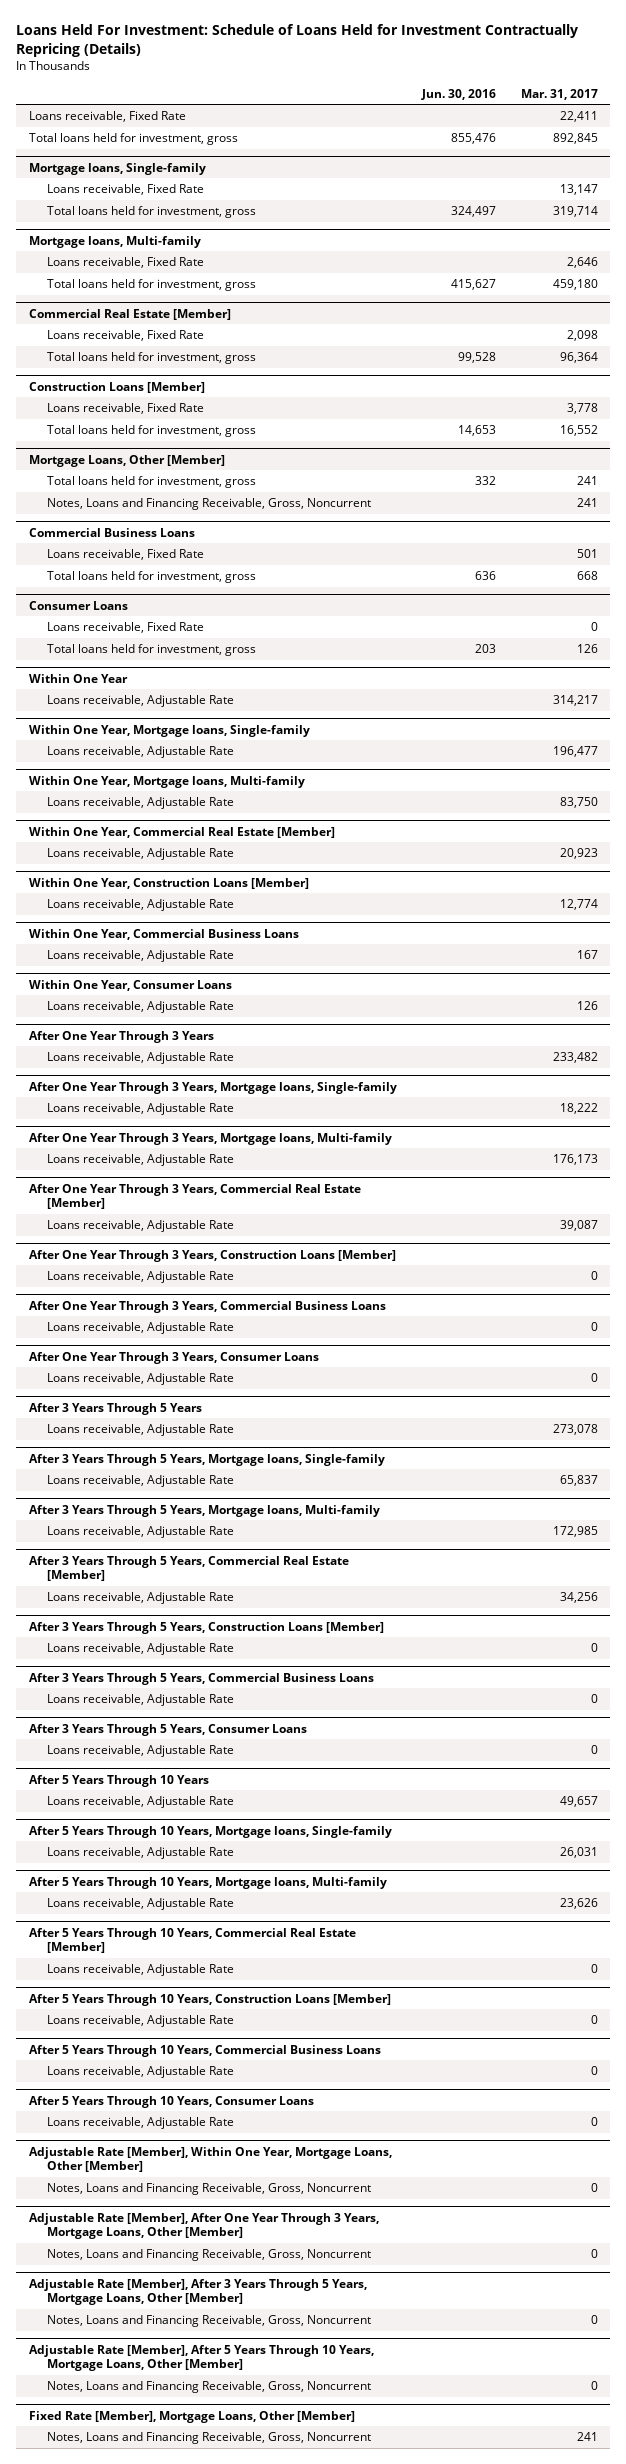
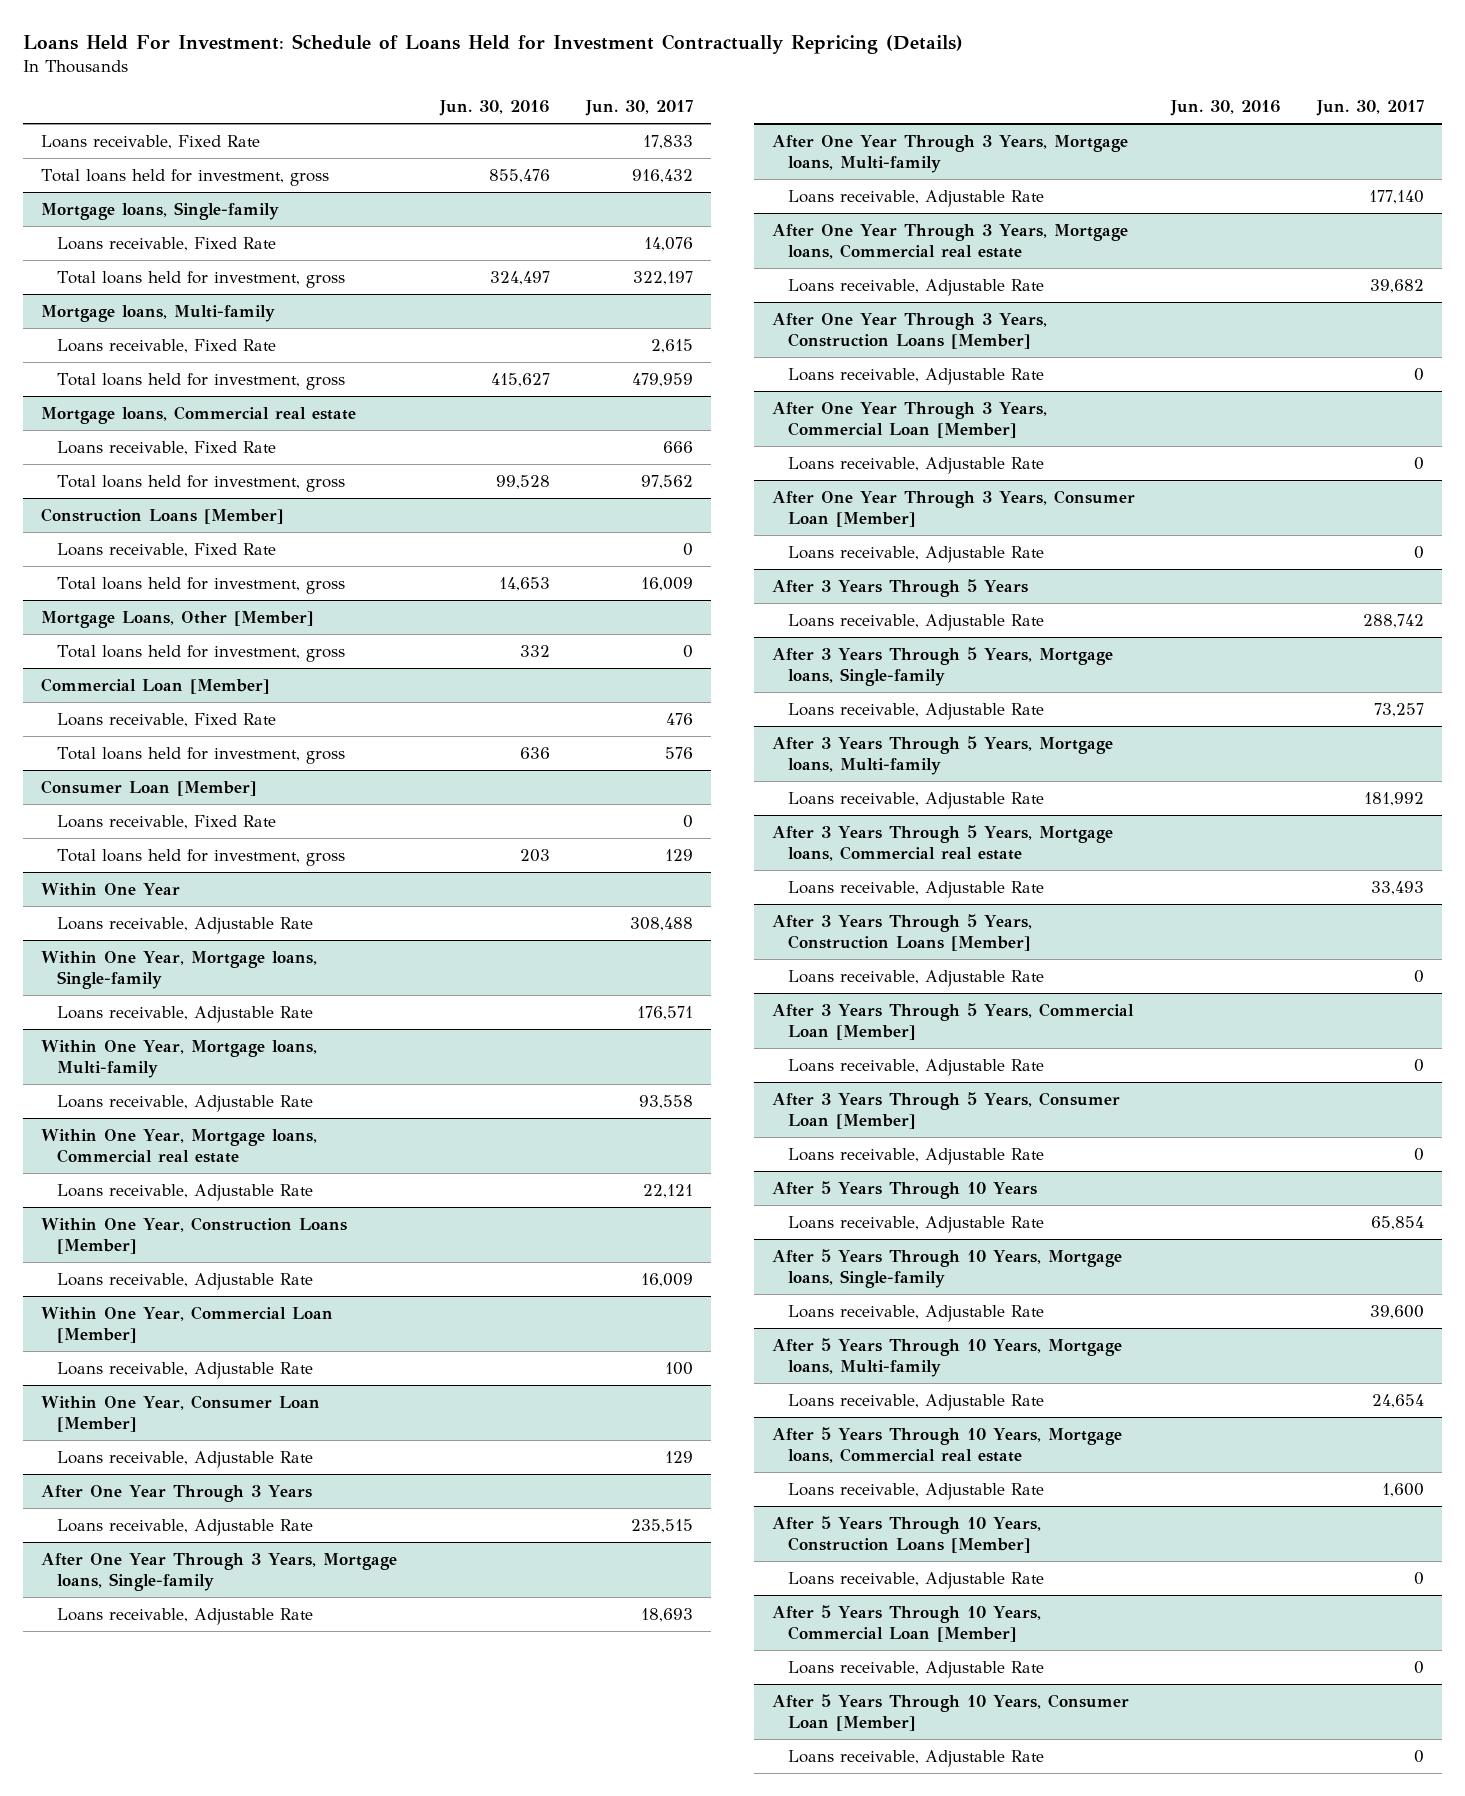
[520,88,598,100] Mar. 31, 2017 -> none
none -> [585,99,694,116] Jun. 30, 2017
[28,308,231,320] Commercial Real Estate [Member] -> [41,405,357,424] Mortgage loans, Commercial real estate
[46,498,371,511] Notes, Loans and Financing Receivable, Gross, Noncurrent -> none
[28,527,195,537] Commercial Business Loans -> [41,677,271,694] Commercial Loan [Member]
[28,600,128,610] Consumer Loans -> [41,779,258,796] Consumer Loan [Member]
[28,826,335,838] Within One Year, Commercial Real Estate [Member] -> [41,1128,318,1163] Within One Year, Mortgage loans, Commercial real estate
[28,928,299,940] Within One Year, Commercial Business Loans -> [41,1305,334,1343] Within One Year, Commercial Loan [Member]
[28,979,232,991] Within One Year, Consumer Loans -> [41,1394,321,1432] Within One Year, Consumer Loan [Member]
[28,1183,361,1210] After One Year Through 3 Years, Commercial Real Estate [Member] -> [771,223,1128,259] After One Year Through 3 Years, Mortgage loans, Commercial real estate
[28,1300,386,1313] After One Year Through 3 Years, Commercial Business Loans -> [771,401,1047,438] After One Year Through 3 Years, Commercial Loan [Member]
[28,1351,319,1364] After One Year Through 3 Years, Consumer Loans -> [771,489,1135,527] After One Year Through 3 Years, Consumer Loan [Member]
[28,1555,349,1582] After 3 Years Through 5 Years, Commercial Real Estate [Member] -> [771,824,1113,861] After 3 Years Through 5 Years, Mortgage loans, Commercial real estate
[28,1672,374,1685] After 3 Years Through 5 Years, Commercial Business Loans -> [771,1002,1134,1040] After 3 Years Through 5 Years, Commercial Loan [Member]
[28,1723,307,1736] After 3 Years Through 5 Years, Consumer Loans -> [771,1091,1120,1129] After 3 Years Through 5 Years, Consumer Loan [Member]
[28,1927,356,1954] After 5 Years Through 10 Years, Commercial Real Estate [Member] -> [771,1426,1122,1463] After 5 Years Through 10 Years, Mortgage loans, Commercial real estate
[28,2044,381,2057] After 5 Years Through 10 Years, Commercial Business Loans -> [771,1604,1041,1642] After 5 Years Through 10 Years, Commercial Loan [Member]
[28,2095,314,2108] After 5 Years Through 10 Years, Consumer Loans -> [771,1693,1129,1731] After 5 Years Through 10 Years, Consumer Loan [Member]
[28,2146,392,2173] Adjustable Rate [Member], Within One Year, Mortgage Loans, Other [Member] -> none
[46,2183,371,2196] Notes, Loans and Financing Receivable, Gross, Noncurrent -> none
[28,2212,379,2240] Adjustable Rate [Member], After One Year Through 3 Years, Mortgage Loans, Other [Member] -> none
[46,2249,371,2262] Notes, Loans and Financing Receivable, Gross, Noncurrent -> none
[28,2278,367,2306] Adjustable Rate [Member], After 3 Years Through 5 Years, Mortgage Loans, Other [Member] -> none
[46,2315,371,2328] Notes, Loans and Financing Receivable, Gross, Noncurrent -> none
[28,2344,374,2372] Adjustable Rate [Member], After 5 Years Through 10 Years, Mortgage Loans, Other [Member] -> none
[46,2381,371,2394] Notes, Loans and Financing Receivable, Gross, Noncurrent -> none
[28,2410,355,2423] Fixed Rate [Member], Mortgage Loans, Other [Member] -> none
[46,2432,371,2445] Notes, Loans and Financing Receivable, Gross, Noncurrent -> none

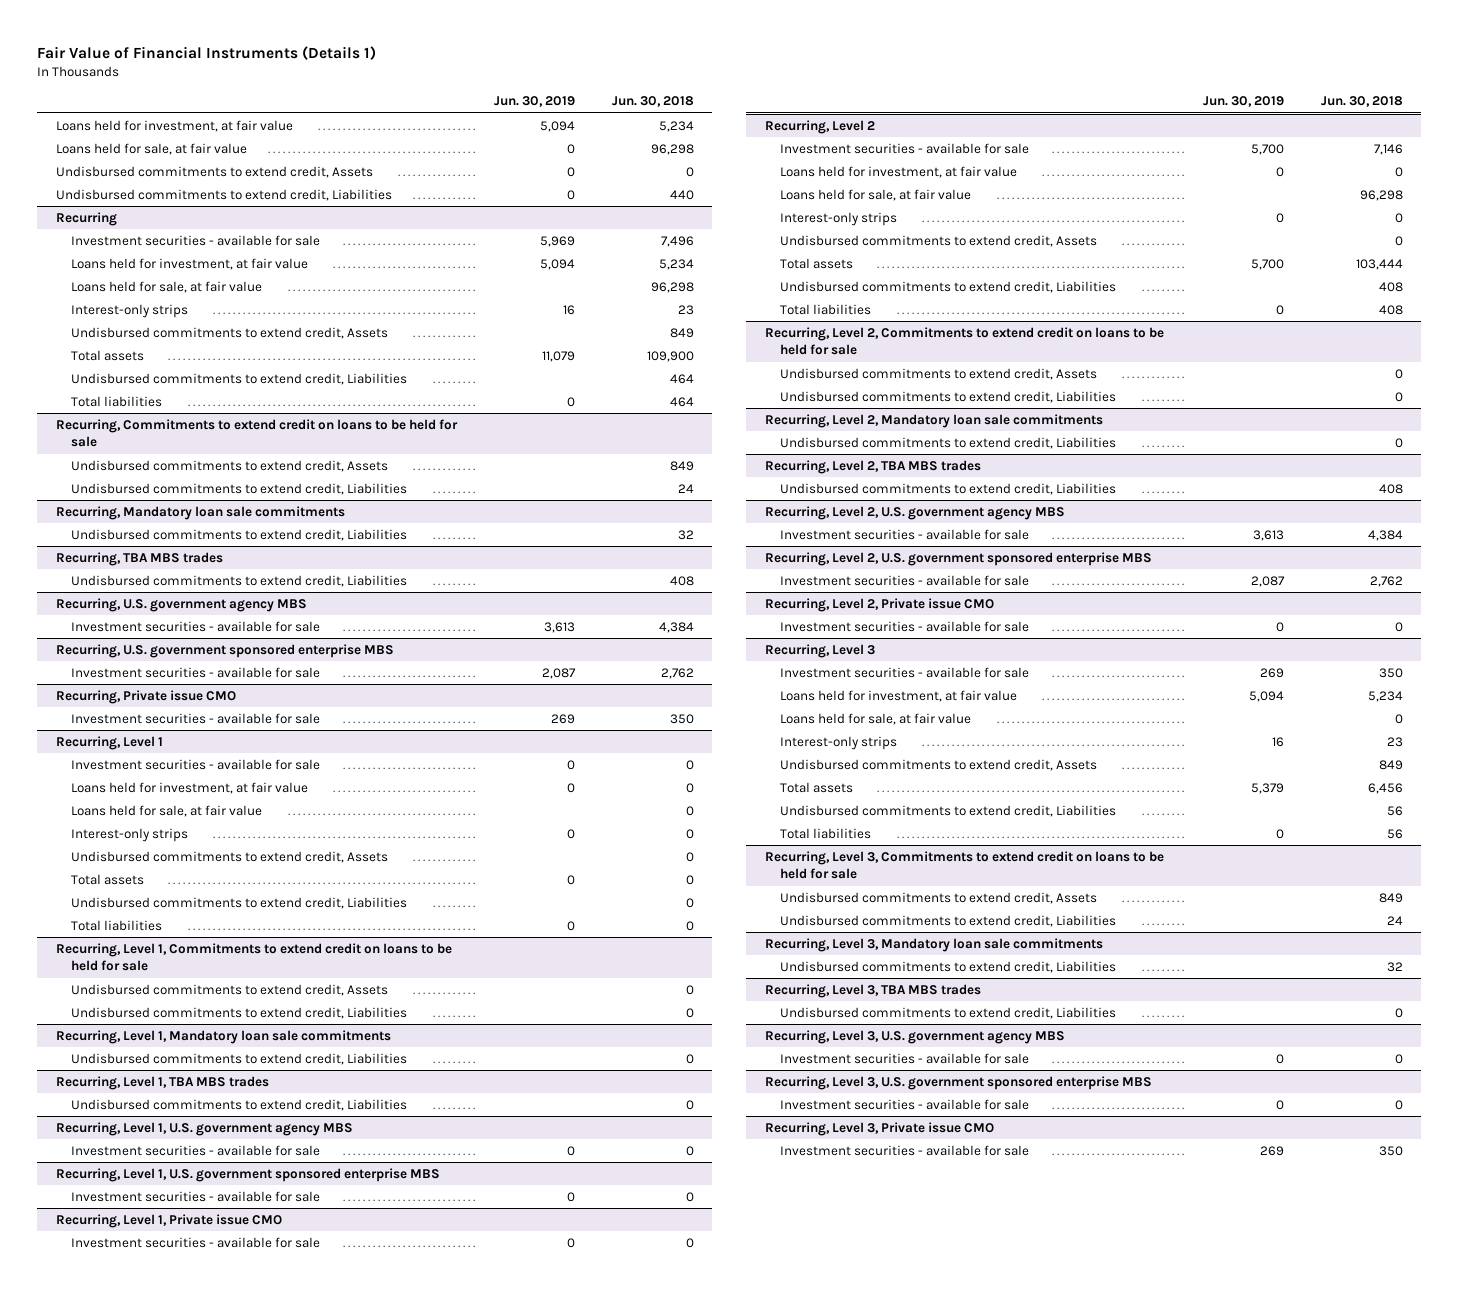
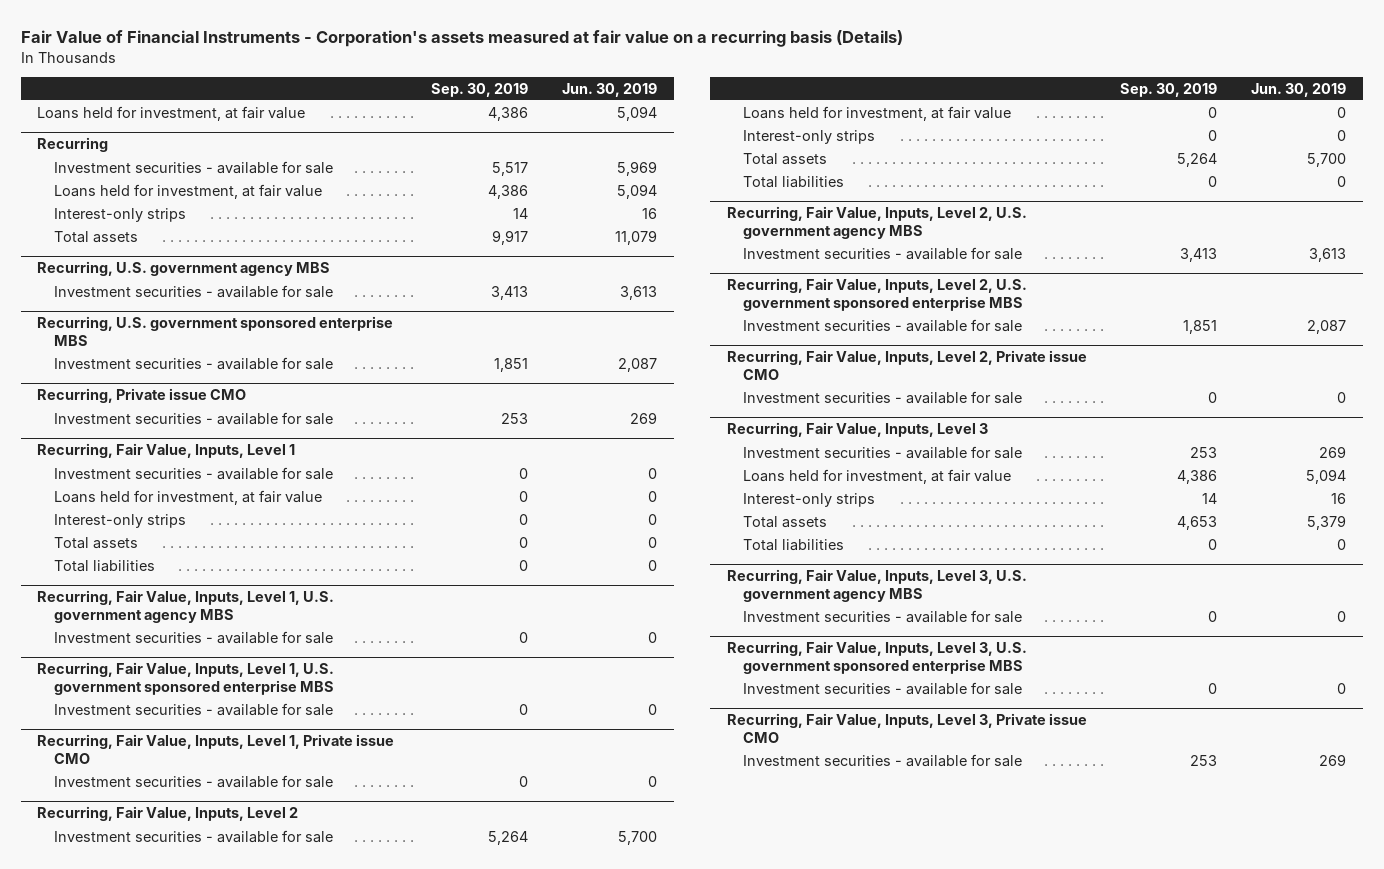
[36,45,376,60] Fair Value of Financial Instruments (Details 1) -> [20,30,903,48] Fair Value of Financial Instruments - Corporation's assets measured at fair value on a recurring basis (Details)
[611,96,694,108] Jun. 30, 2018 -> none
none -> [431,82,529,97] Sep. 30, 2019
[55,142,247,155] Loans held for sale, at fair value -> none
[55,165,373,178] Undisbursed commitments to extend credit, Assets -> none
[55,188,392,201] Undisbursed commitments to extend credit, Liabilities -> none
[71,280,263,293] Loans held for sale, at fair value -> none
[71,326,389,339] Undisbursed commitments to extend credit, Assets -> none
[71,372,408,385] Undisbursed commitments to extend credit, Liabilities -> none
[71,395,163,407] Total liabilities -> none
[55,418,458,448] Recurring, Commitments to extend credit on loans to be held for sale -> none
[71,459,389,472] Undisbursed commitments to extend credit, Assets -> none
[71,482,408,495] Undisbursed commitments to extend credit, Liabilities -> none
[55,505,345,520] Recurring, Mandatory loan sale commitments -> none
[71,528,408,541] Undisbursed commitments to extend credit, Liabilities -> none
[55,551,223,566] Recurring, TBA MBS trades -> none
[71,574,408,587] Undisbursed commitments to extend credit, Liabilities -> none
[55,735,163,750] Recurring, Level 1 -> [37,443,296,459] Recurring, Fair Value, Inputs, Level 1
[71,804,263,817] Loans held for sale, at fair value -> none
[71,850,389,863] Undisbursed commitments to extend credit, Assets -> none
[71,896,408,909] Undisbursed commitments to extend credit, Liabilities -> none
[55,942,452,972] Recurring, Level 1, Commitments to extend credit on loans to be held for sale -> none
[71,983,389,996] Undisbursed commitments to extend credit, Assets -> none
[71,1006,408,1019] Undisbursed commitments to extend credit, Liabilities -> none
[55,1029,391,1044] Recurring, Level 1, Mandatory loan sale commitments -> none
[71,1052,408,1065] Undisbursed commitments to extend credit, Liabilities -> none
[55,1075,269,1090] Recurring, Level 1, TBA MBS trades -> none
[71,1098,408,1111] Undisbursed commitments to extend credit, Liabilities -> none
[55,1121,353,1136] Recurring, Level 1, U.S. government agency MBS -> [37,590,335,623] Recurring, Fair Value, Inputs, Level 1, U.S. government agency MBS
[55,1167,440,1182] Recurring, Level 1, U.S. government sponsored enterprise MBS -> [37,662,335,695] Recurring, Fair Value, Inputs, Level 1, U.S. government sponsored enterprise MBS
[55,1213,282,1228] Recurring, Level 1, Private issue CMO -> [37,734,395,764] Recurring, Fair Value, Inputs, Level 1, Private issue CMO
[764,119,875,134] Recurring, Level 2 -> [37,806,299,822] Recurring, Fair Value, Inputs, Level 2
[780,188,972,201] Loans held for sale, at fair value -> none
[780,234,1098,247] Undisbursed commitments to extend credit, Assets -> none
[780,280,1117,293] Undisbursed commitments to extend credit, Liabilities -> none
[764,326,1164,356] Recurring, Level 2, Commitments to extend credit on loans to be held for sale -> none
[780,367,1098,380] Undisbursed commitments to extend credit, Assets -> none
[780,390,1117,403] Undisbursed commitments to extend credit, Liabilities -> none
[764,413,1103,428] Recurring, Level 2, Mandatory loan sale commitments -> none
[780,436,1117,449] Undisbursed commitments to extend credit, Liabilities -> none
[764,459,981,474] Recurring, Level 2, TBA MBS trades -> none
[780,482,1117,495] Undisbursed commitments to extend credit, Liabilities -> none
[764,505,1065,520] Recurring, Level 2, U.S. government agency MBS -> [726,206,1027,239] Recurring, Fair Value, Inputs, Level 2, U.S. government agency MBS
[764,551,1152,566] Recurring, Level 2, U.S. government sponsored enterprise MBS -> [726,278,1027,311] Recurring, Fair Value, Inputs, Level 2, U.S. government sponsored enterprise MBS
[764,597,994,612] Recurring, Level 2, Private issue CMO -> [726,350,1087,380] Recurring, Fair Value, Inputs, Level 2, Private issue CMO
[764,643,875,658] Recurring, Level 3 -> [726,422,988,438] Recurring, Fair Value, Inputs, Level 3
[780,712,972,725] Loans held for sale, at fair value -> none
[780,758,1098,771] Undisbursed commitments to extend credit, Assets -> none
[780,804,1117,817] Undisbursed commitments to extend credit, Liabilities -> none
[764,850,1164,880] Recurring, Level 3, Commitments to extend credit on loans to be held for sale -> none
[780,891,1098,904] Undisbursed commitments to extend credit, Assets -> none
[780,914,1117,927] Undisbursed commitments to extend credit, Liabilities -> none
[764,937,1103,952] Recurring, Level 3, Mandatory loan sale commitments -> none
[780,960,1117,973] Undisbursed commitments to extend credit, Liabilities -> none
[764,983,981,998] Recurring, Level 3, TBA MBS trades -> none
[780,1006,1117,1019] Undisbursed commitments to extend credit, Liabilities -> none
[764,1029,1065,1044] Recurring, Level 3, U.S. government agency MBS -> [726,569,1027,602] Recurring, Fair Value, Inputs, Level 3, U.S. government agency MBS
[764,1075,1152,1090] Recurring, Level 3, U.S. government sponsored enterprise MBS -> [726,641,1027,674] Recurring, Fair Value, Inputs, Level 3, U.S. government sponsored enterprise MBS
[764,1121,994,1136] Recurring, Level 3, Private issue CMO -> [726,713,1087,743] Recurring, Fair Value, Inputs, Level 3, Private issue CMO

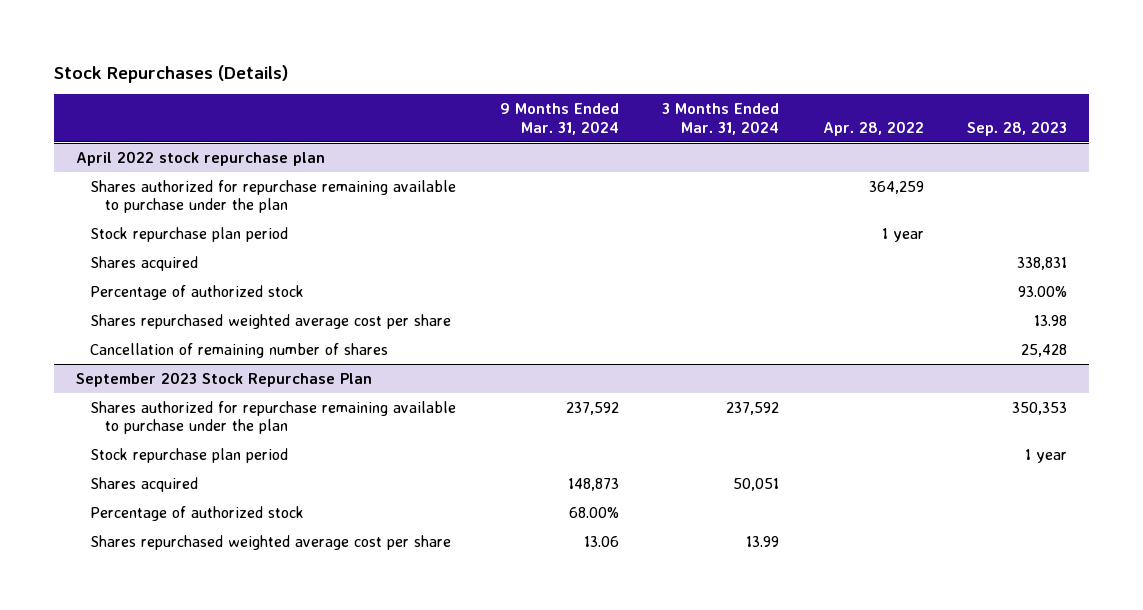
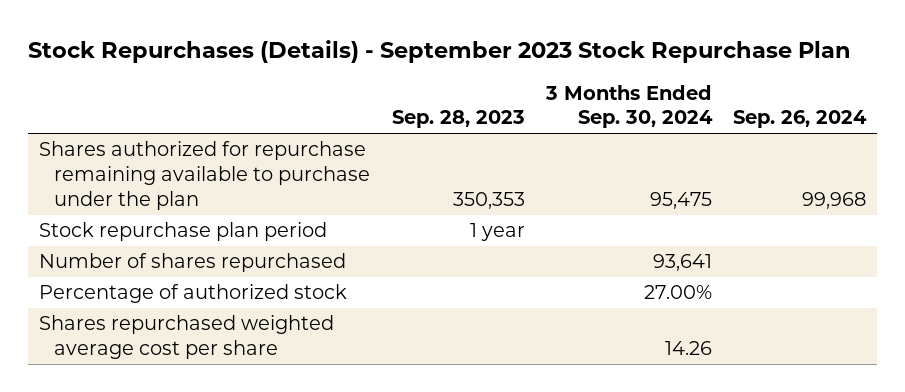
[53,64,288,83] Stock Repurchases (Details) -> [27,39,851,63] Stock Repurchases (Details) - September 2023 Stock Repurchase Plan
[499,103,619,135] 9 Months Ended Mar. 31, 2024 -> none
[662,103,780,135] 3 Months Ended Mar. 31, 2024 -> none
[822,120,924,136] Apr. 28, 2022 -> none
none -> [545,84,714,129] 3 Months Ended Sep. 30, 2024
none -> [733,110,868,129] Sep. 26, 2024
[75,150,325,166] April 2022 stock repurchase plan -> none
[90,179,457,214] Shares authorized for repurchase remaining available to purchase under the plan -> none
[90,226,289,242] Stock repurchase plan period -> none
[90,255,199,271] Shares acquired -> none
[90,284,305,300] Percentage of authorized stock -> none
[90,313,452,329] Shares repurchased weighted average cost per share -> none
[90,342,389,358] Cancellation of remaining number of shares -> none
[75,371,372,387] September 2023 Stock Repurchase Plan -> none
[90,476,199,492] Shares acquired -> [38,253,346,273] Number of shares repurchased

